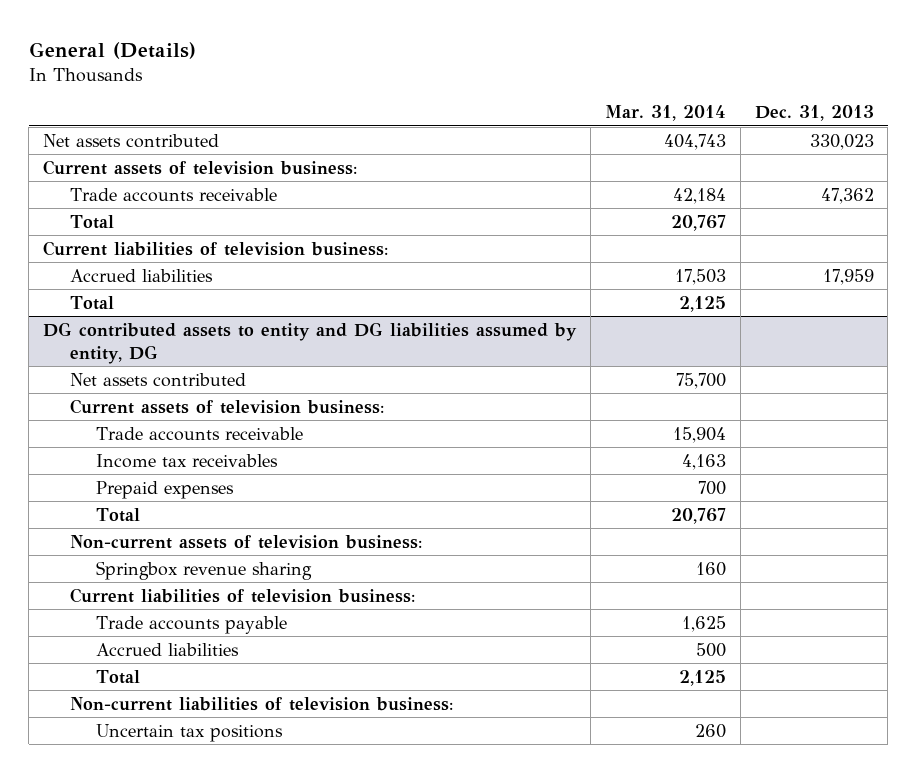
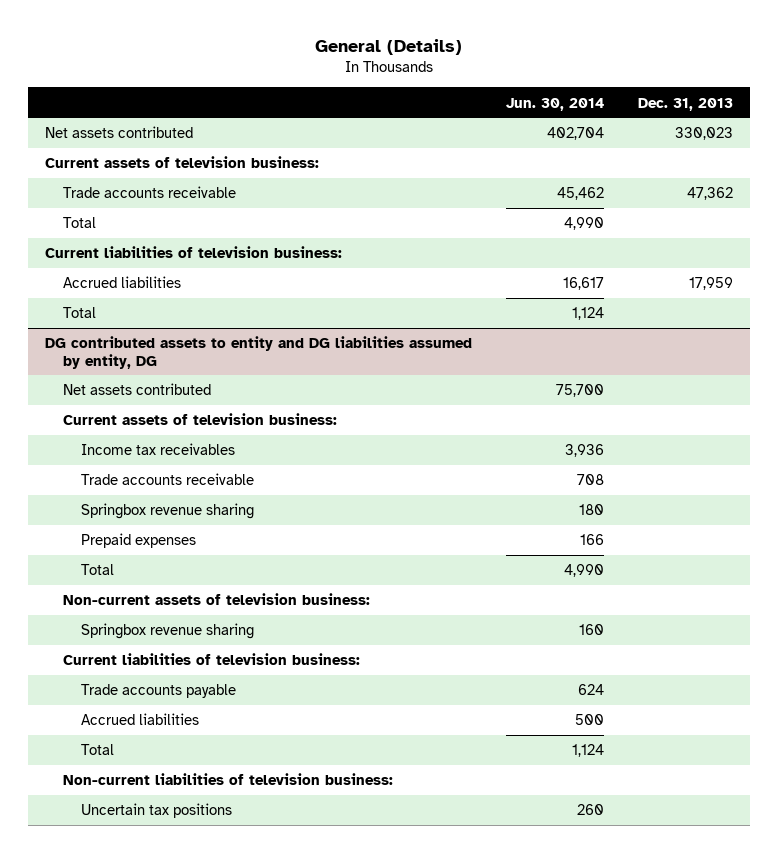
[604,105,726,122] Mar. 31, 2014 -> none
none -> [505,97,604,111] Jun. 30, 2014
[96,426,304,441] Trade accounts receivable -> [81,473,255,486] Trade accounts receivable
none -> [81,503,255,520] Springbox revenue sharing

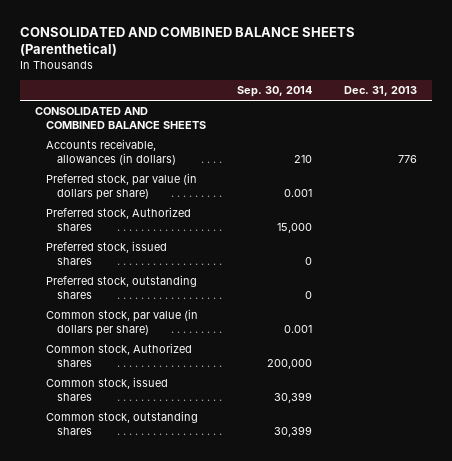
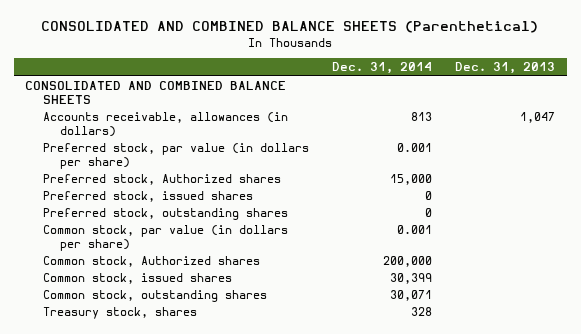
[237,86,313,98] Sep. 30, 2014 -> none
none -> [332,62,433,75] Dec. 31, 2014
[397,155,417,164] 776 -> [520,111,556,123] 1,047
none -> [42,306,197,319] Treasury stock, shares

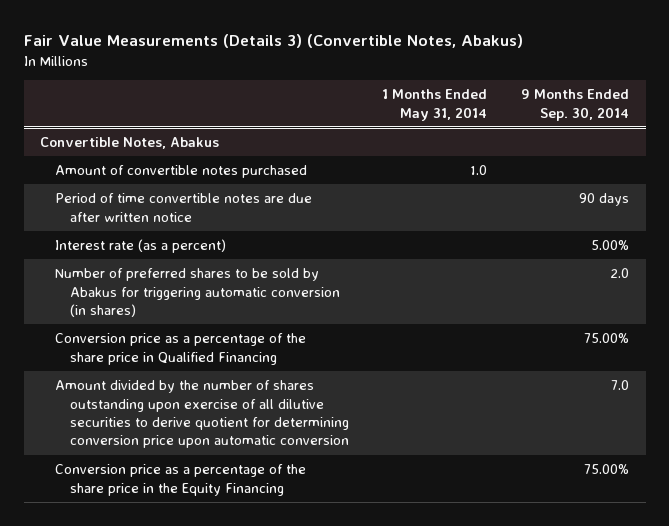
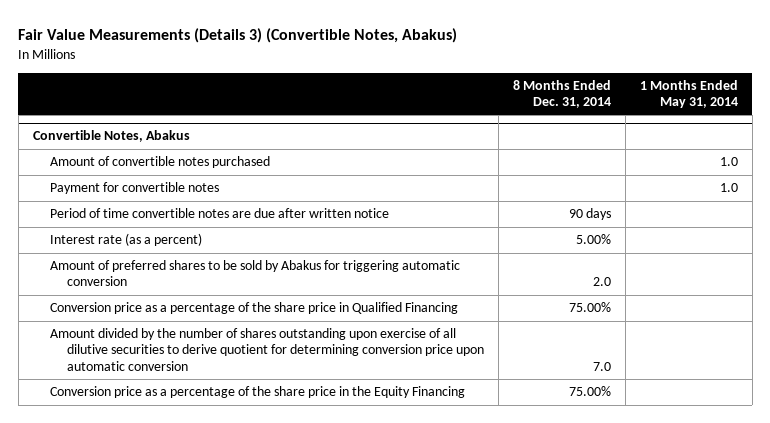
[520,89,629,121] 9 Months Ended Sep. 30, 2014 -> none
none -> [512,80,611,109] 8 Months Ended Dec. 31, 2014
none -> [49,182,219,195] Payment for convertible notes
[55,268,340,318] Number of preferred shares to be sold by Abakus for triggering automatic conversion (in shares) -> [49,260,460,287] Amount of preferred shares to be sold by Abakus for triggering automatic conversion

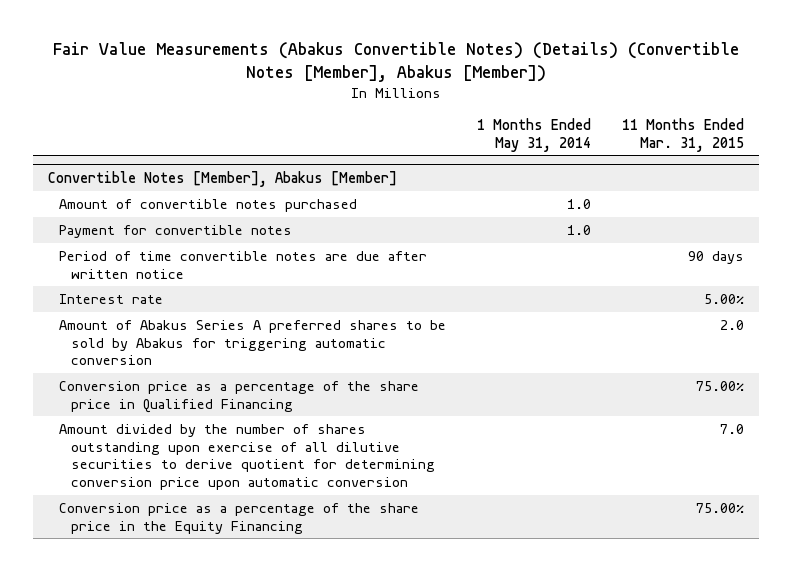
[18,27,458,43] Fair Value Measurements (Details 3) (Convertible Notes, Abakus) -> [52,42,739,82] Fair Value Measurements (Abakus Convertible Notes) (Details) (Convertible Notes [Member], Abakus [Member])
[512,80,611,109] 8 Months Ended Dec. 31, 2014 -> none
none -> [621,118,744,152] 11 Months Ended Mar. 31, 2015
[32,130,190,143] Convertible Notes, Abakus -> [47,170,397,187] Convertible Notes [Member], Abakus [Member]
[49,233,202,247] Interest rate (as a percent) -> [59,293,164,304] Interest rate
[49,260,460,287] Amount of preferred shares to be sold by Abakus for triggering automatic conversion -> [59,319,447,366] Amount of Abakus Series A preferred shares to be sold by Abakus for triggering automatic conversion

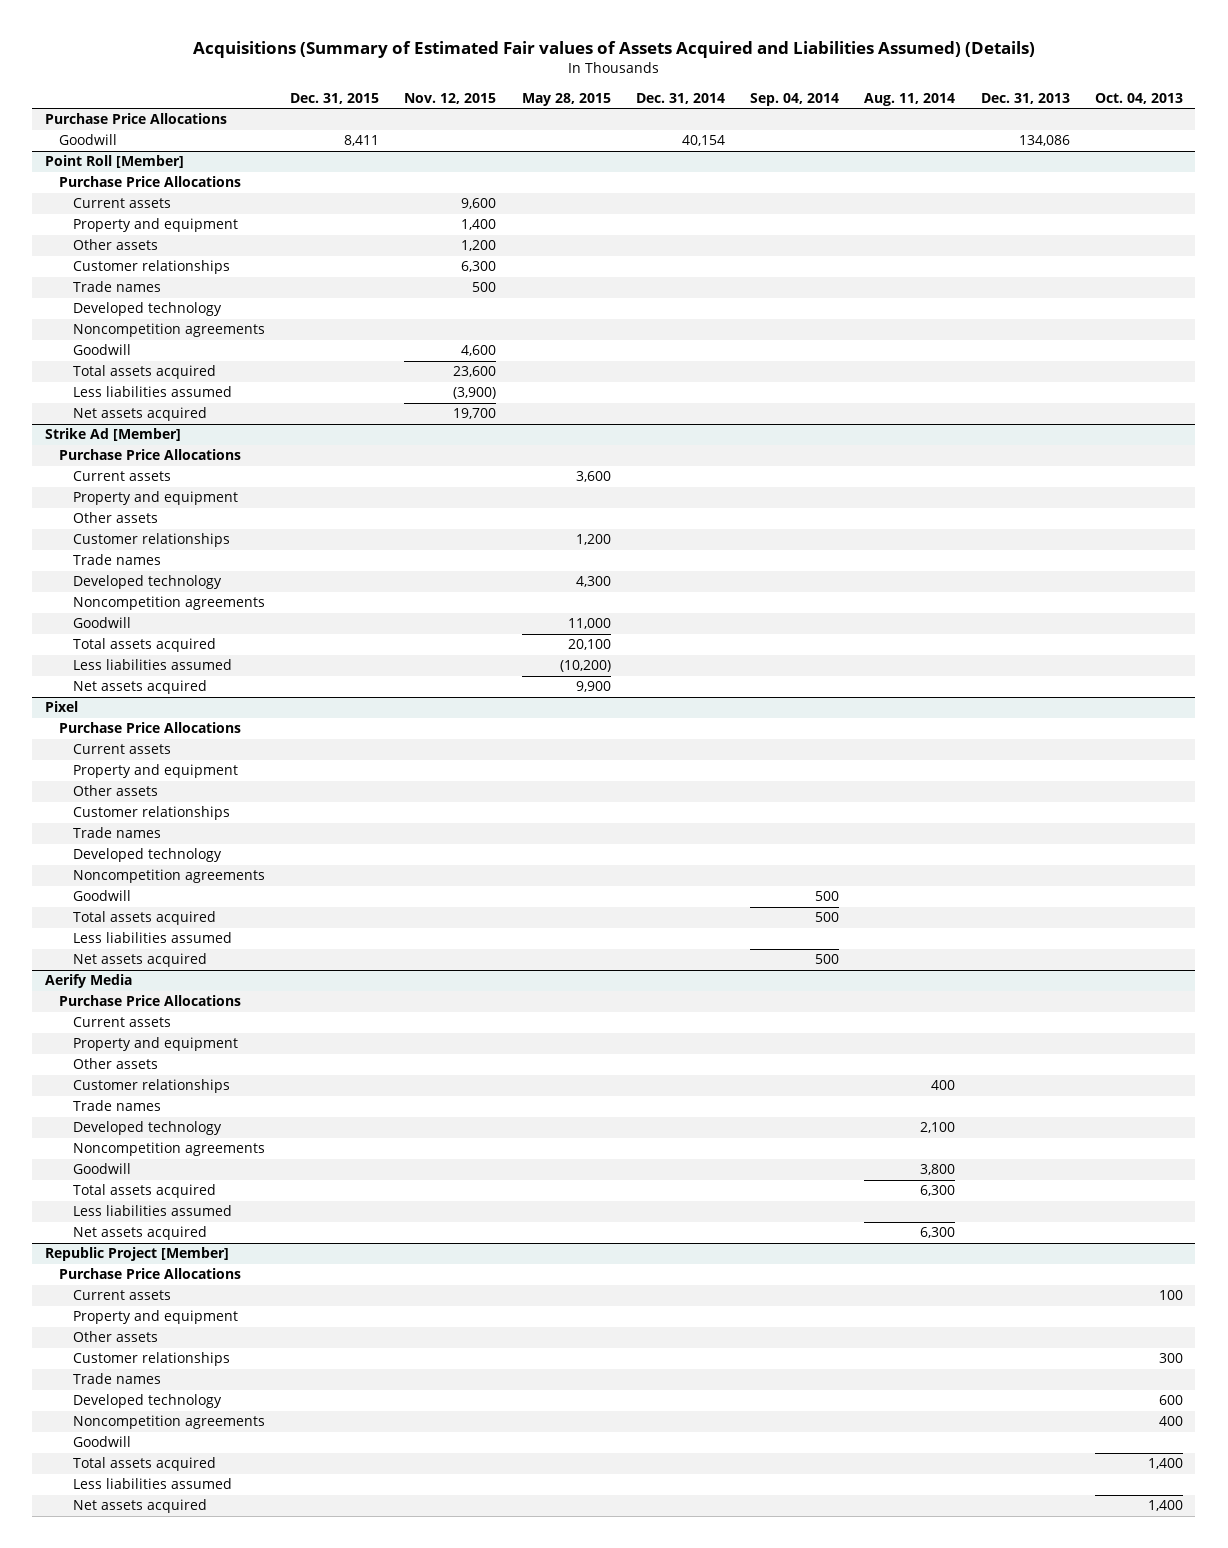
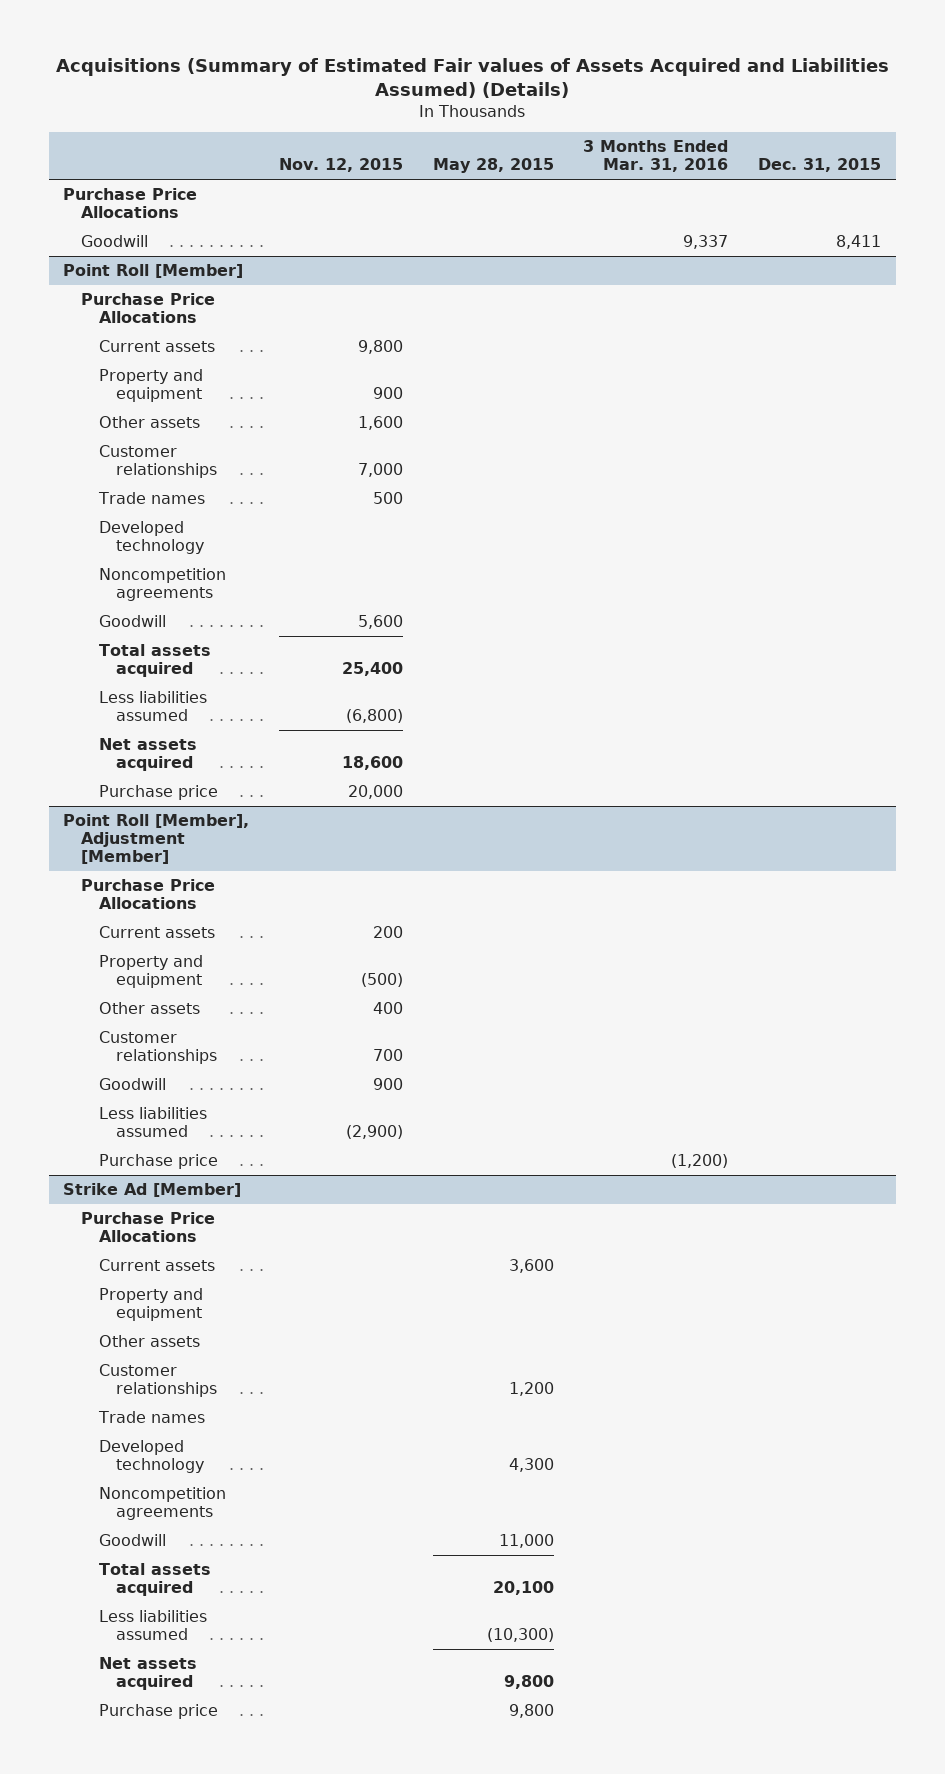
[635,92,725,104] Dec. 31, 2014 -> none
[750,92,840,106] Sep. 04, 2014 -> none
[864,92,956,106] Aug. 11, 2014 -> none
[980,92,1070,104] Dec. 31, 2013 -> none
[1094,92,1183,104] Oct. 04, 2013 -> none
none -> [583,140,729,173] 3 Months Ended Mar. 31, 2016
[461,198,497,210] 9,600 -> [358,340,404,355] 9,800
[461,219,497,231] 1,400 -> [373,387,404,400] 900
[461,240,497,252] 1,200 -> [358,416,404,431] 1,600
[461,261,497,273] 6,300 -> [358,463,404,478] 7,000
[461,345,497,357] 4,600 -> [358,615,404,630] 5,600
[453,366,497,378] 23,600 -> [342,662,404,677] 25,400
[453,387,497,400] (3,900) -> [346,709,404,724] (6,800)
[453,408,497,420] 19,700 -> [342,756,404,771] 18,600
none -> [98,785,218,801] Purchase price
none -> [63,814,250,865] Point Roll [Member], Adjustment [Member]
none -> [81,879,216,910] Purchase Price Allocations
none -> [98,926,215,939] Current assets
none -> [98,955,203,989] Property and equipment
none -> [98,1002,200,1015] Other assets
none -> [98,1031,218,1065] Customer relationships
none -> [98,1078,166,1091] Goodwill
none -> [98,1107,207,1138] Less liabilities assumed
none -> [98,1154,218,1170] Purchase price
[44,701,78,713] Pixel -> none
[58,722,241,734] Purchase Price Allocations -> none
[72,744,171,755] Current assets -> none
[72,764,238,779] Property and equipment -> none
[72,785,158,797] Other assets -> none
[72,806,230,821] Customer relationships -> none
[72,827,161,839] Trade names -> none
[72,848,222,863] Developed technology -> none
[72,869,265,884] Noncompetition agreements -> none
[72,890,131,902] Goodwill -> none
[72,911,216,926] Total assets acquired -> none
[72,932,232,944] Less liabilities assumed -> none
[72,953,207,968] Net assets acquired -> none
[44,974,132,989] Aerify Media -> none
[58,995,241,1007] Purchase Price Allocations -> none
[72,1017,171,1028] Current assets -> none
[72,1037,238,1052] Property and equipment -> none
[72,1058,158,1070] Other assets -> none
[72,1079,230,1094] Customer relationships -> none
[72,1100,161,1112] Trade names -> none
[72,1121,222,1136] Developed technology -> none
[72,1142,265,1157] Noncompetition agreements -> none
[72,1163,131,1175] Goodwill -> none
[72,1184,216,1199] Total assets acquired -> none
[72,1205,232,1217] Less liabilities assumed -> none
[72,1226,207,1241] Net assets acquired -> none
[44,1247,229,1262] Republic Project [Member] -> none
[58,1268,241,1280] Purchase Price Allocations -> none
[72,1290,171,1301] Current assets -> none
[72,1310,238,1325] Property and equipment -> none
[72,1331,158,1343] Other assets -> none
[72,1352,230,1367] Customer relationships -> none
[72,1373,161,1385] Trade names -> none
[72,1394,222,1409] Developed technology -> none
[72,1415,265,1430] Noncompetition agreements -> none
[72,1436,131,1448] Goodwill -> none
[72,1457,216,1472] Total assets acquired -> none
[72,1478,232,1490] Less liabilities assumed -> none
[72,1499,207,1514] Net assets acquired -> none
[559,660,611,673] (10,200) -> [486,1628,554,1643] (10,300)
[575,681,611,693] 9,900 -> [503,1675,554,1690] 9,800
none -> [98,1704,218,1720] Purchase price

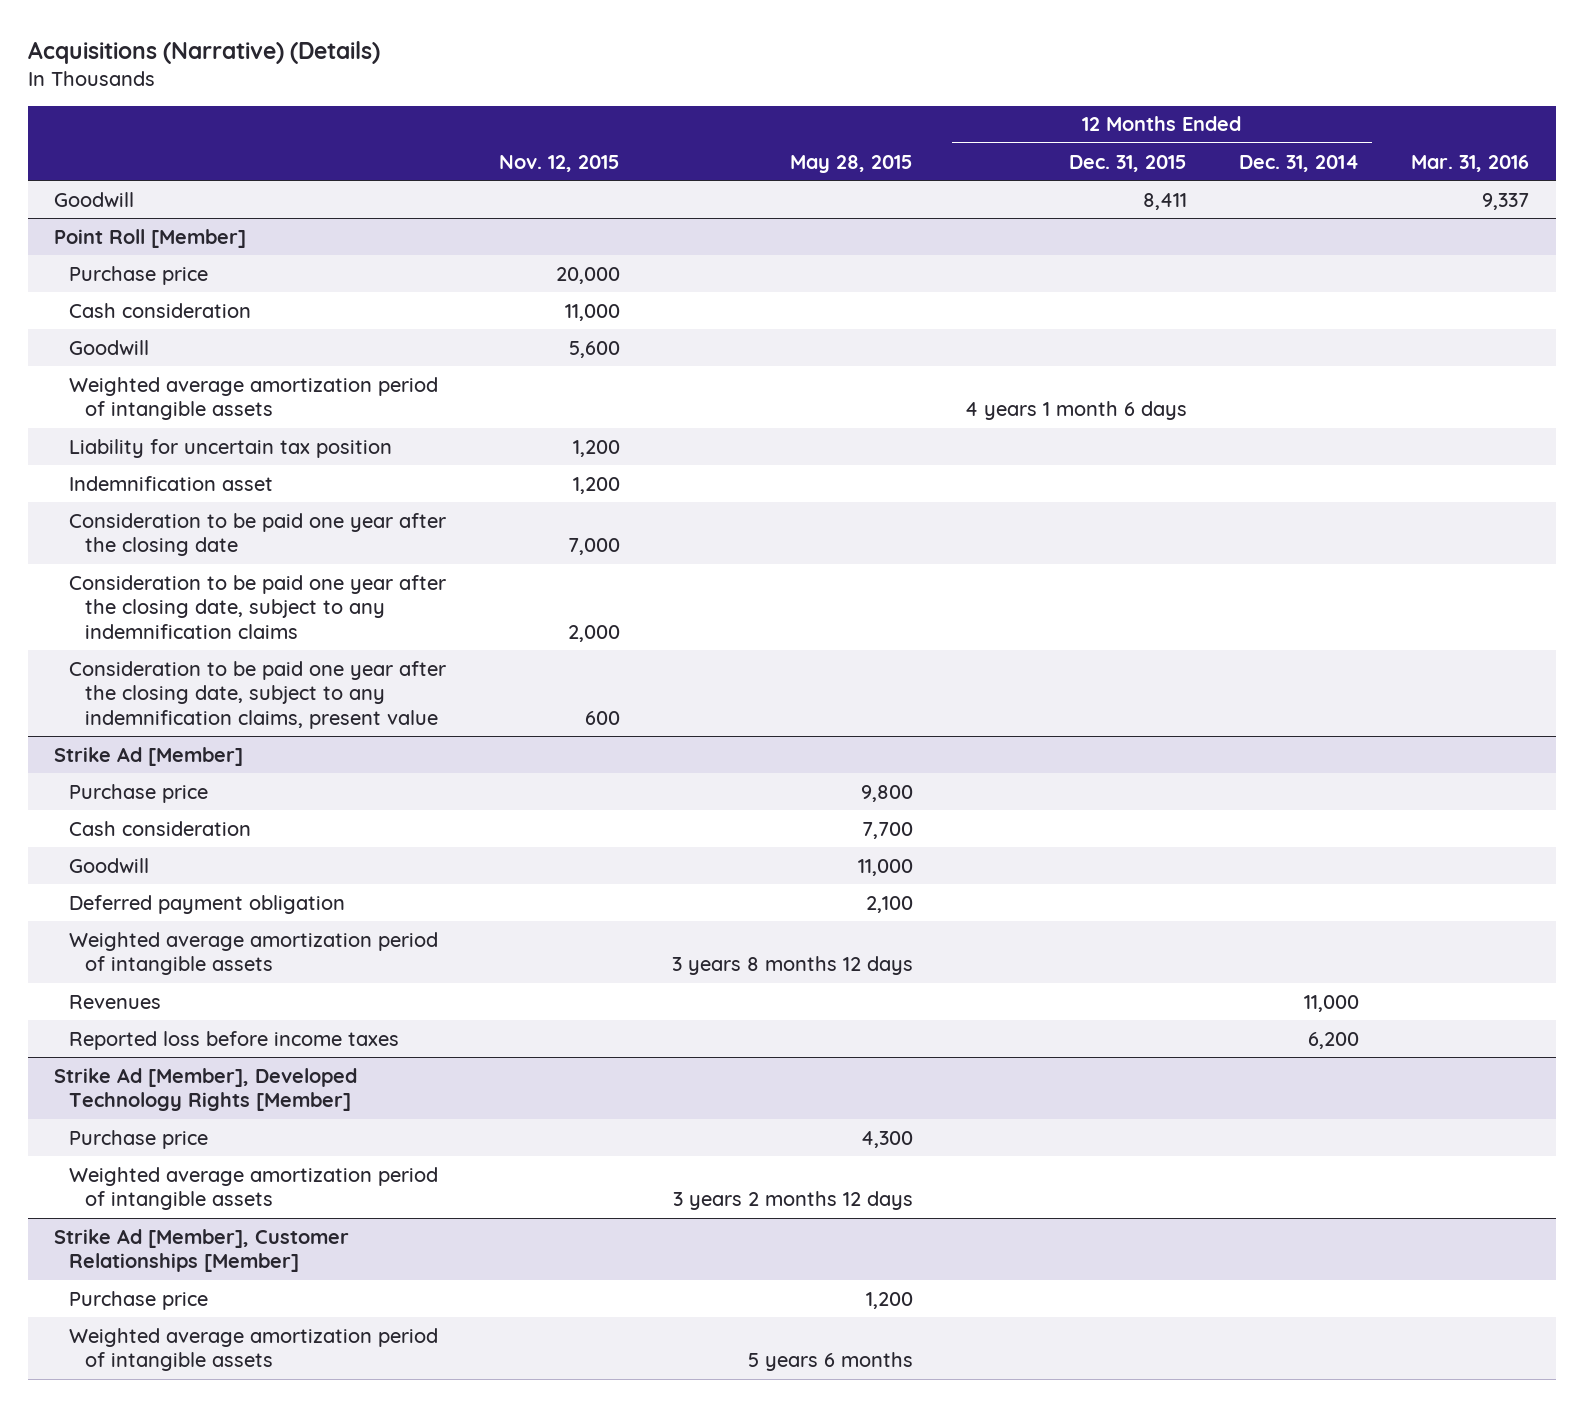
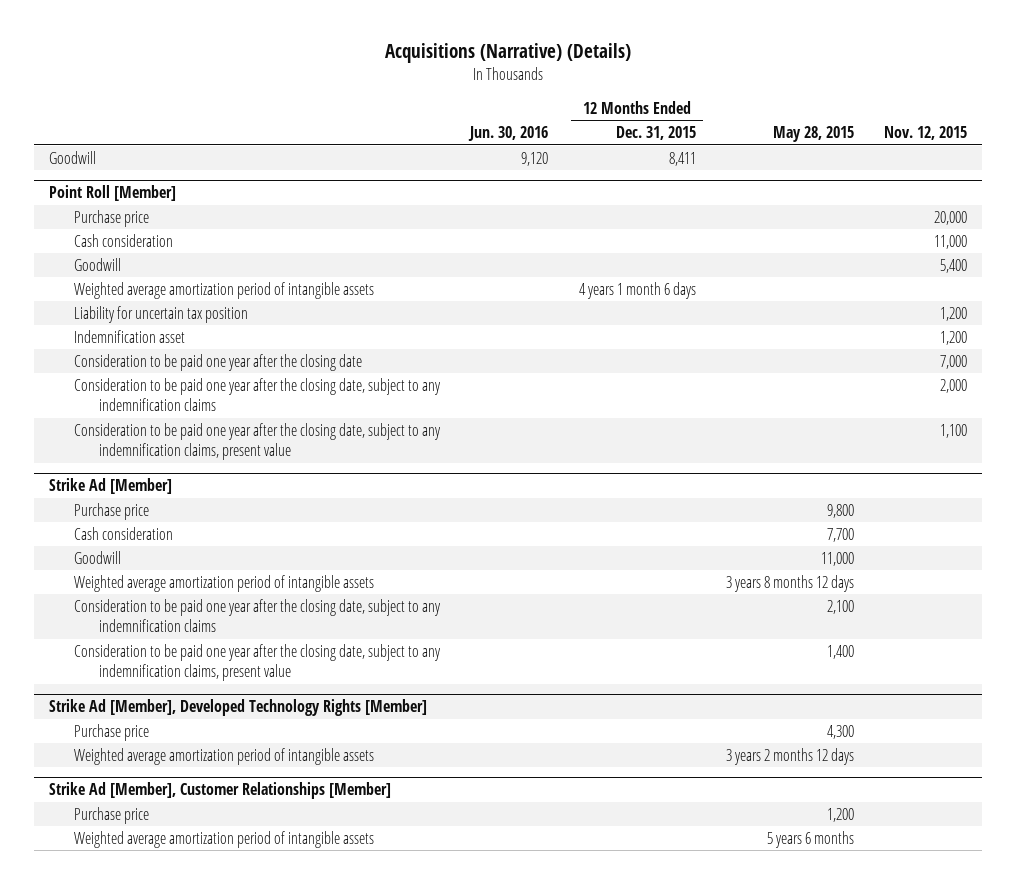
[1239,154,1360,172] Dec. 31, 2014 -> none
[1411,154,1530,172] Mar. 31, 2016 -> none
none -> [468,126,549,142] Jun. 30, 2016
[568,340,620,358] 5,600 -> [940,258,968,273] 5,400
[584,710,620,725] 600 -> [940,423,968,438] 1,100
[69,894,346,914] Deferred payment obligation -> none
[69,994,162,1009] Revenues -> none
[69,1030,400,1050] Reported loss before income taxes -> none
none -> [73,598,441,633] Consideration to be paid one year after the closing date, subject to any indemnification claims
none -> [73,643,441,682] Consideration to be paid one year after the closing date, subject to any indemnification claims, present value

